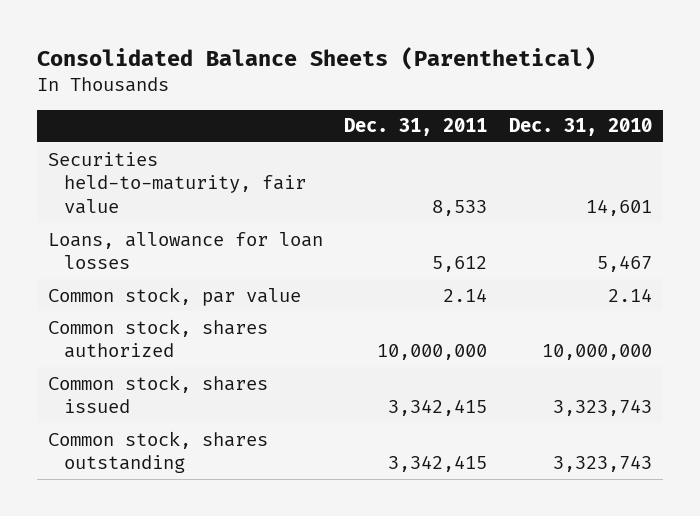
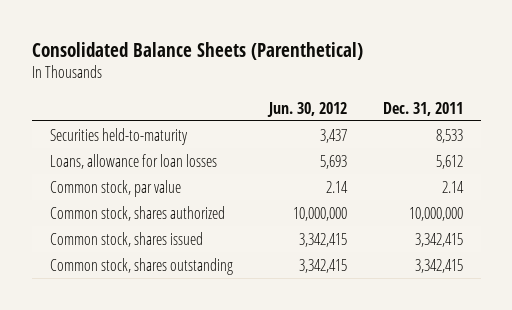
[508,118,652,137] Dec. 31, 2010 -> none
none -> [266,101,347,117] Jun. 30, 2012
[47,151,307,214] Securities held-to-maturity, fair value -> [49,127,188,145] Securities held-to-maturity

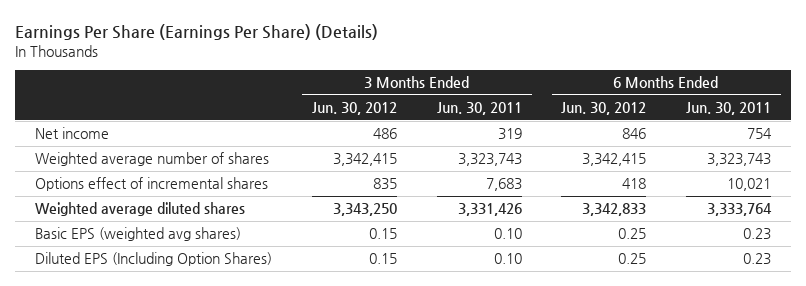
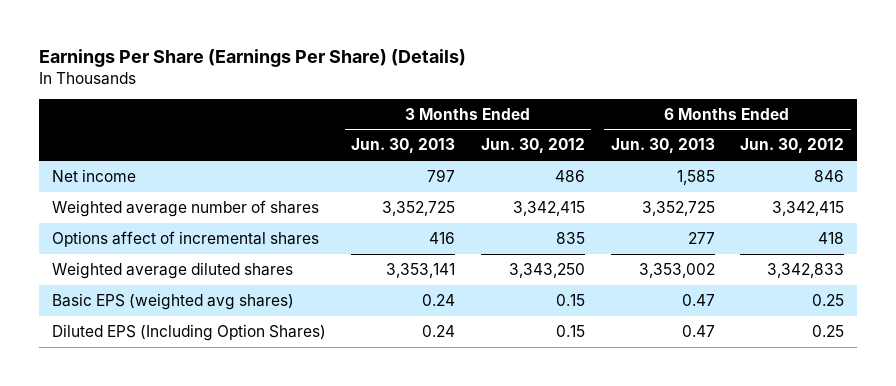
[436,102,522,116] Jun. 30, 2011 -> none
[686,102,772,116] Jun. 30, 2011 -> none
none -> [351,138,456,154] Jun. 30, 2013
none -> [610,138,715,154] Jun. 30, 2013
[34,177,268,192] Options effect of incremental shares -> [51,230,319,247] Options affect of incremental shares

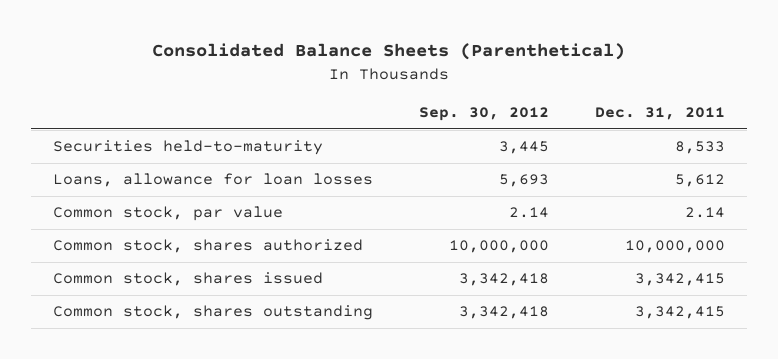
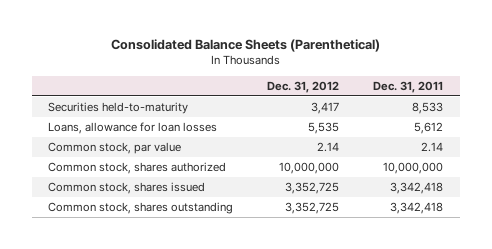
[418,106,549,121] Sep. 30, 2012 -> none
none -> [267,80,340,93] Dec. 31, 2012
[634,273,725,287] 3,342,415 -> [390,182,444,195] 3,342,418
[634,306,725,320] 3,342,415 -> [390,202,444,215] 3,342,418

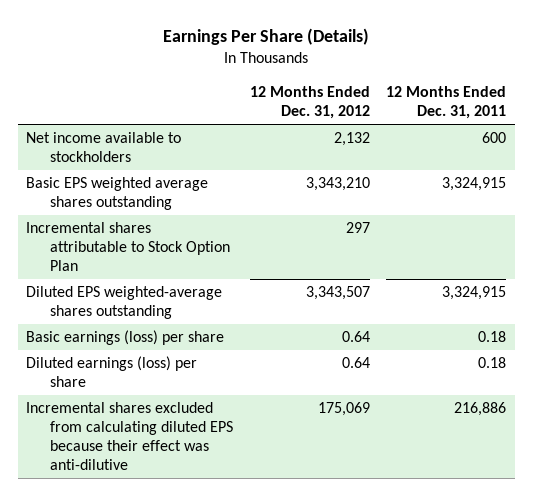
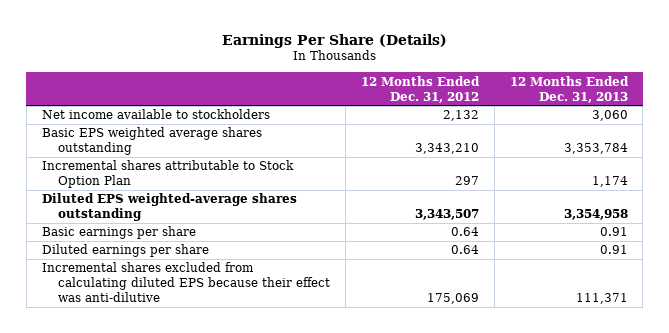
[386,86,507,120] 12 Months Ended Dec. 31, 2011 -> none
none -> [509,75,629,103] 12 Months Ended Dec. 31, 2013
[26,330,225,346] Basic earnings (loss) per share -> [41,226,196,240] Basic earnings per share
[26,356,198,388] Diluted earnings (loss) per share -> [41,244,209,258] Diluted earnings per share

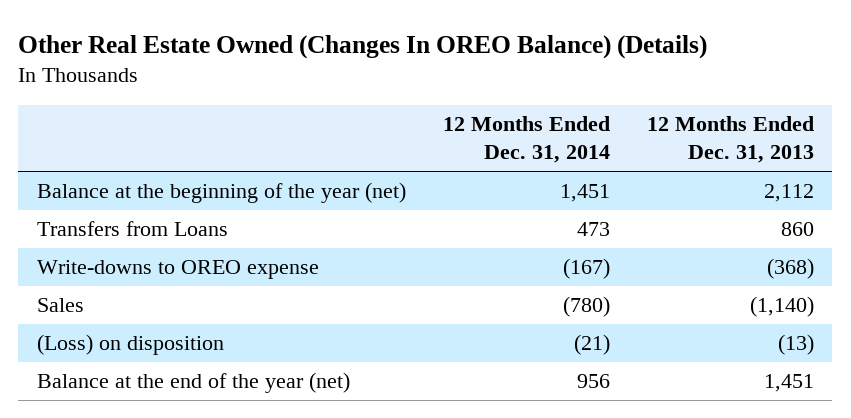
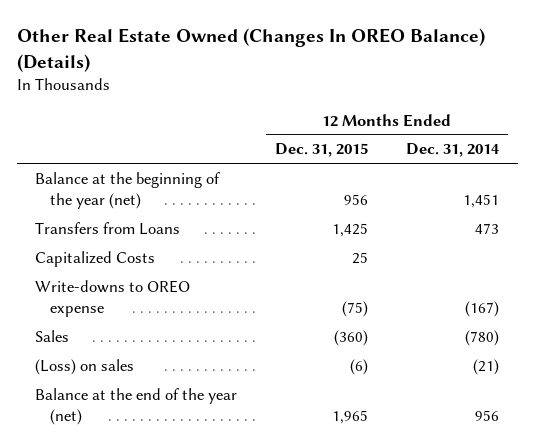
[646,115,814,164] 12 Months Ended Dec. 31, 2013 -> none
none -> [275,143,369,158] Dec. 31, 2015
none -> [35,250,156,267] Capitalized Costs
[36,334,224,356] (Loss) on disposition -> [35,358,135,375] (Loss) on sales

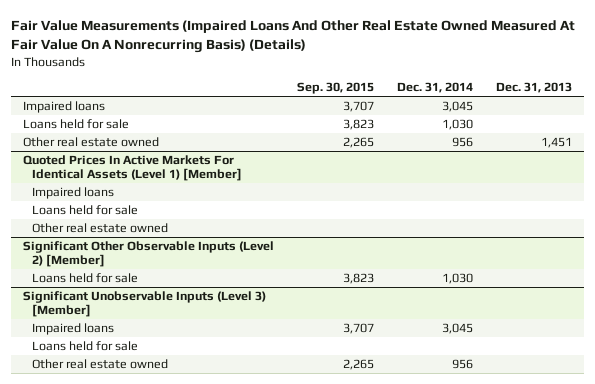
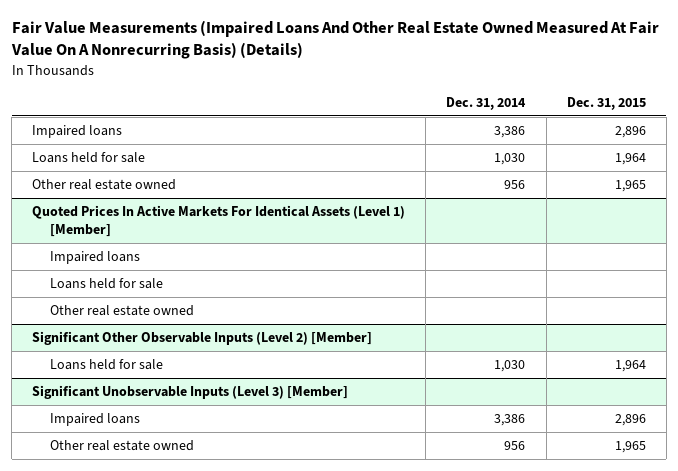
[296,82,374,95] Sep. 30, 2015 -> none
[496,82,573,94] Dec. 31, 2013 -> none
none -> [566,97,646,111] Dec. 31, 2015
[441,100,473,112] 3,045 -> [494,126,526,139] 3,386
[31,340,138,351] Loans held for sale -> none
[441,322,473,334] 3,045 -> [494,414,526,427] 3,386

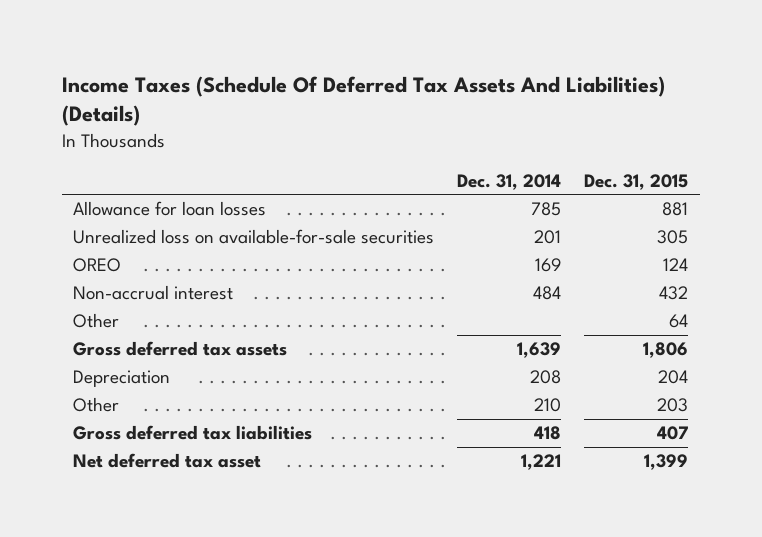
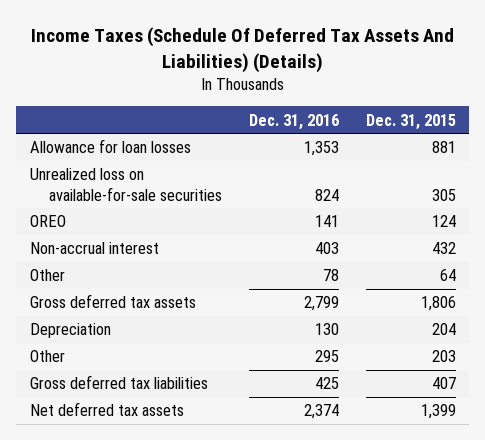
[457,173,562,190] Dec. 31, 2014 -> none
none -> [248,113,339,130] Dec. 31, 2016
[73,453,262,469] Net deferred tax asset -> [29,402,184,417] Net deferred tax assets

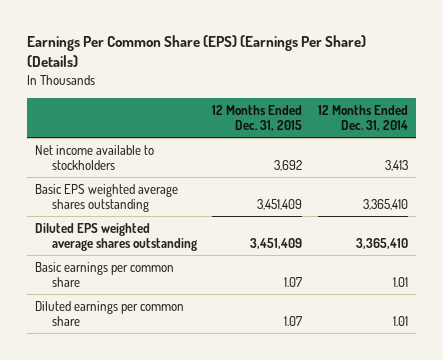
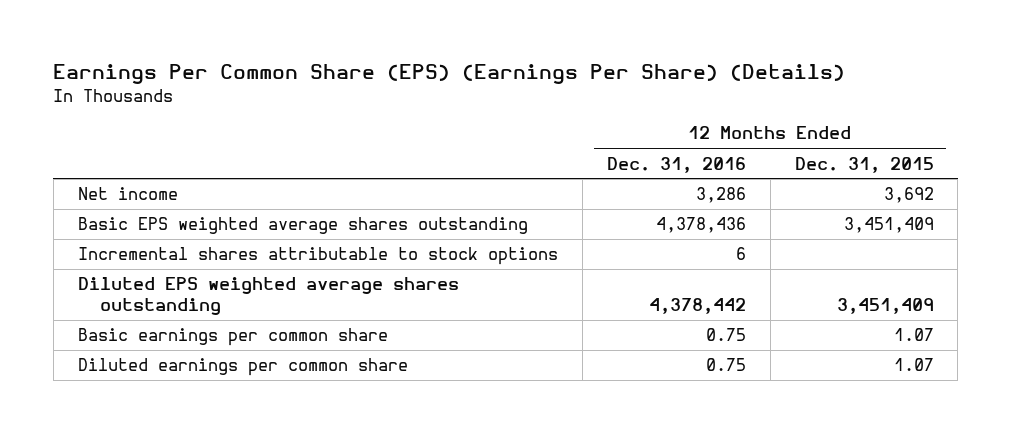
[318,104,409,132] 12 Months Ended Dec. 31, 2014 -> none
none -> [606,156,746,173] Dec. 31, 2016
[34,144,154,170] Net income available to stockholders -> [77,187,178,201] Net income
none -> [77,247,558,266] Incremental shares attributable to stock options

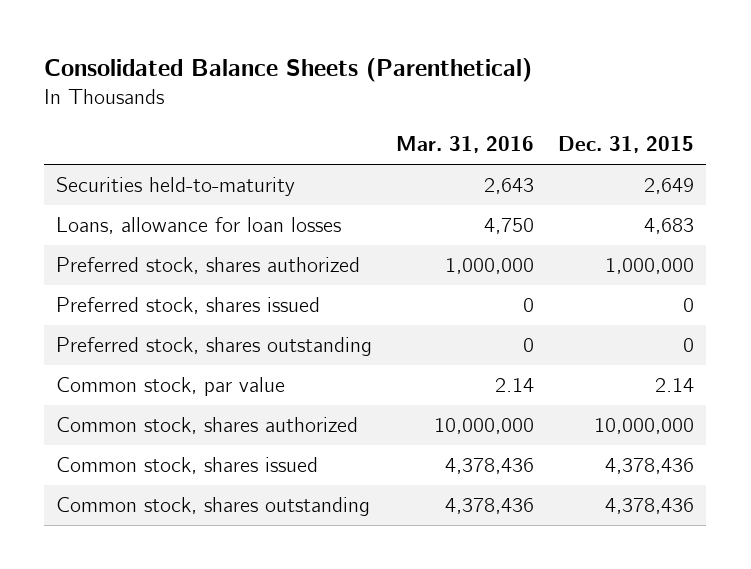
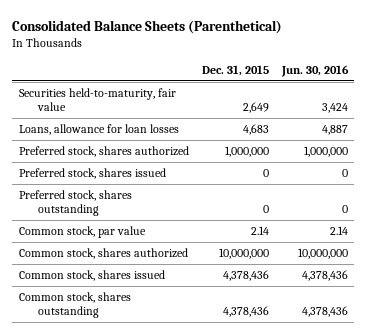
[396,136,535,154] Mar. 31, 2016 -> none
none -> [280,65,349,78] Jun. 30, 2016
[56,176,296,196] Securities held-to-maturity -> [18,87,176,112] Securities held-to-maturity, fair value

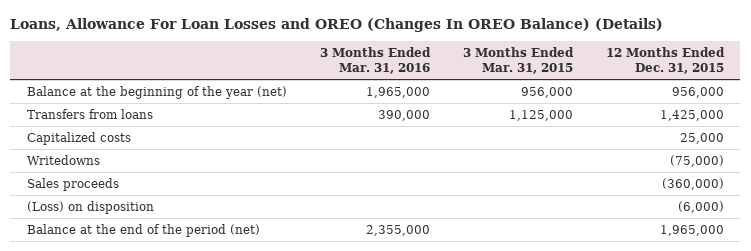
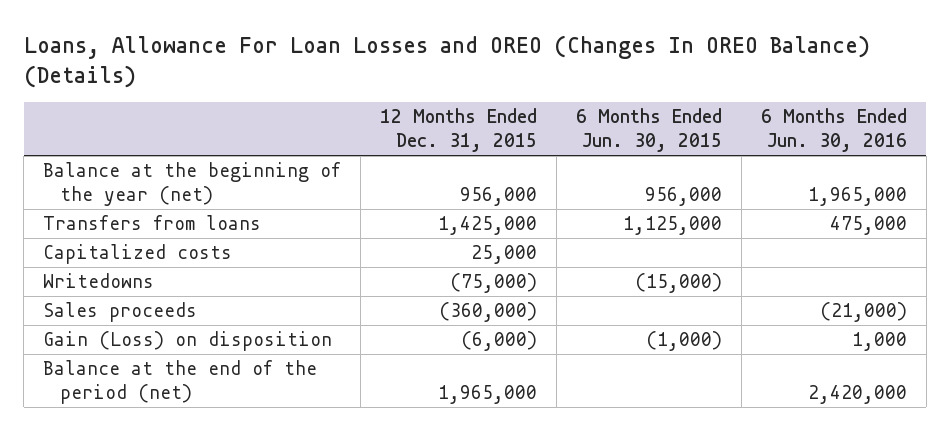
[319,47,431,75] 3 Months Ended Mar. 31, 2016 -> none
[462,47,574,75] 3 Months Ended Mar. 31, 2015 -> none
none -> [576,108,723,153] 6 Months Ended Jun. 30, 2015
none -> [760,108,907,153] 6 Months Ended Jun. 30, 2016
[26,201,154,215] (Loss) on disposition -> [43,331,333,352] Gain (Loss) on disposition

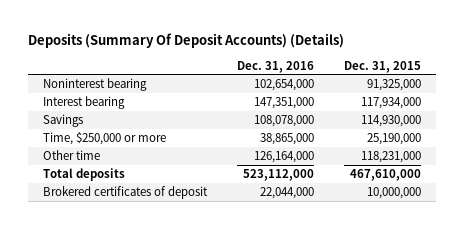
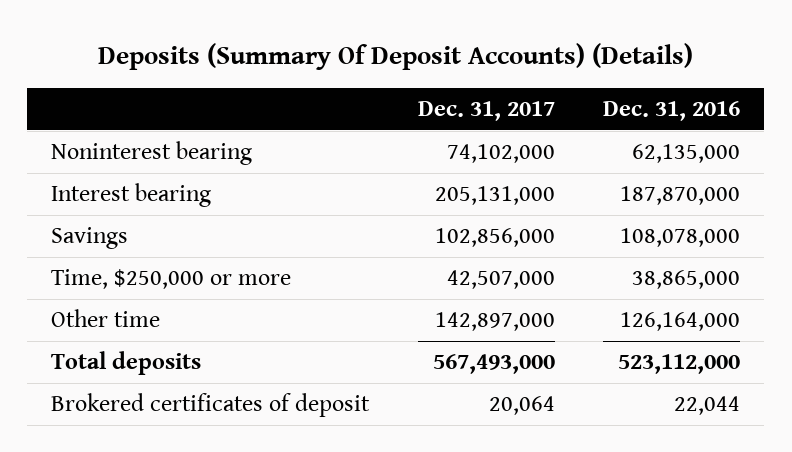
[344,60,422,73] Dec. 31, 2015 -> none
none -> [417,100,555,121] Dec. 31, 2017
[253,78,314,91] 102,654,000 -> [632,144,741,164] 62,135,000
[253,96,314,109] 147,351,000 -> [620,186,741,206] 187,870,000
[259,186,314,199] 22,044,000 -> [674,396,741,416] 22,044

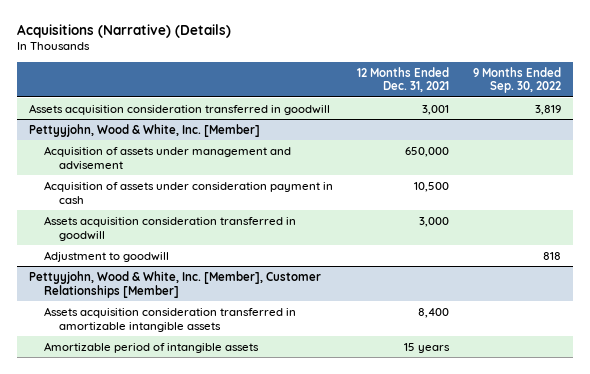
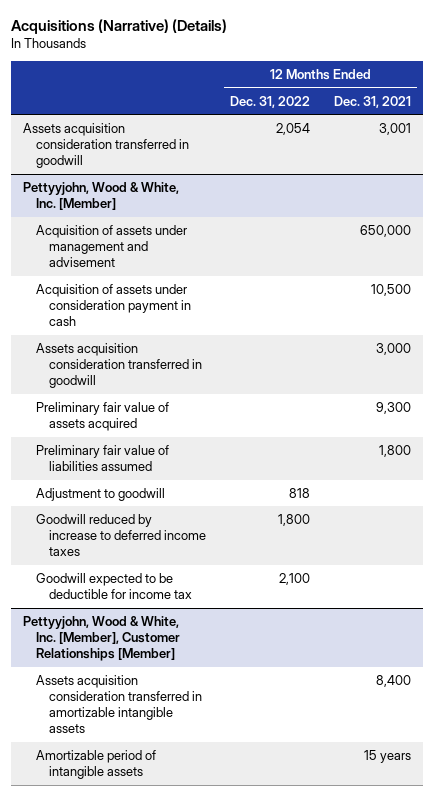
[472,66,561,94] 9 Months Ended Sep. 30, 2022 -> none
none -> [230,95,311,108] Dec. 31, 2022
none -> [36,401,170,432] Preliminary fair value of assets acquired
none -> [36,444,170,472] Preliminary fair value of liabilities assumed
none -> [36,513,207,557] Goodwill reduced by increase to deferred income taxes
none -> [36,572,193,600] Goodwill expected to be deductible for income tax

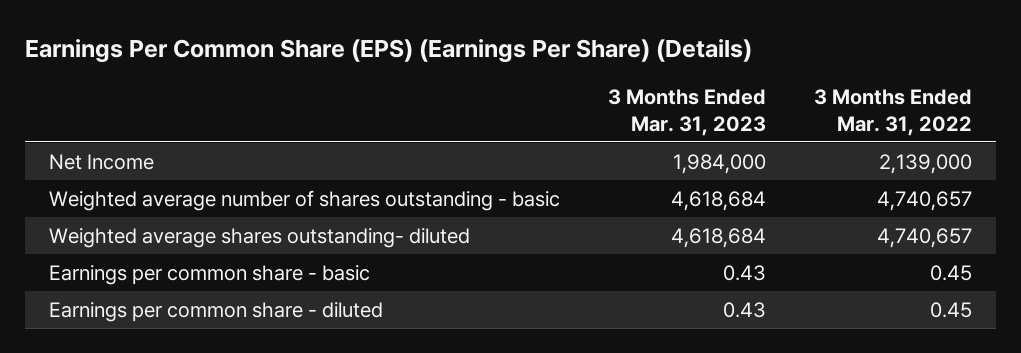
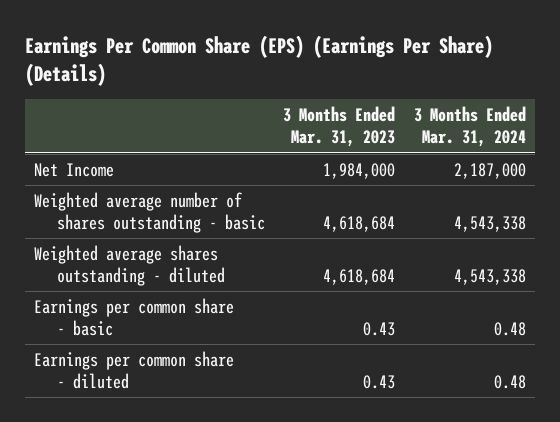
[814,88,973,136] 3 Months Ended Mar. 31, 2022 -> none
none -> [413,106,526,148] 3 Months Ended Mar. 31, 2024
[49,227,471,248] Weighted average shares outstanding- diluted -> [34,244,226,287] Weighted average shares outstanding - diluted

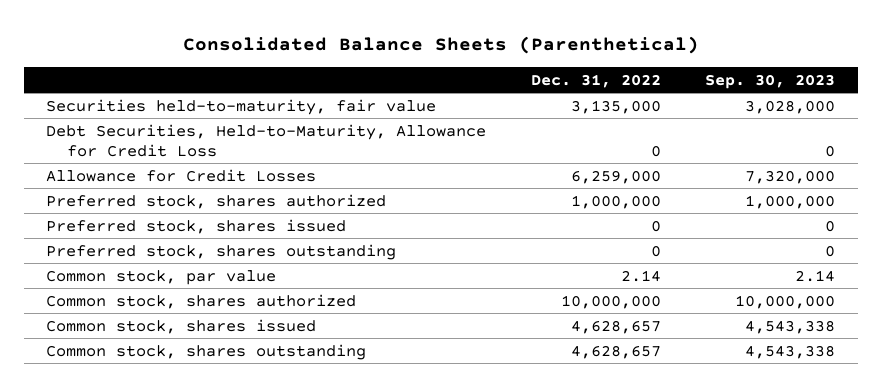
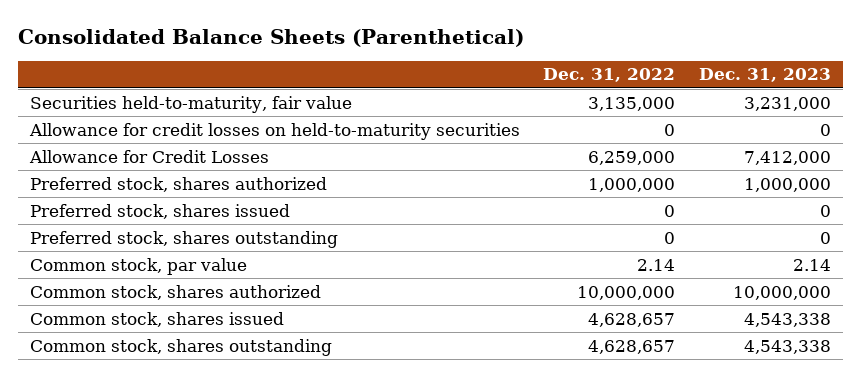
[705,73,836,89] Sep. 30, 2023 -> none
none -> [699,68,832,83] Dec. 31, 2023
[46,123,487,157] Debt Securities, Held-to-Maturity, Allowance for Credit Loss -> [28,122,520,140] Allowance for credit losses on held-to-maturity securities

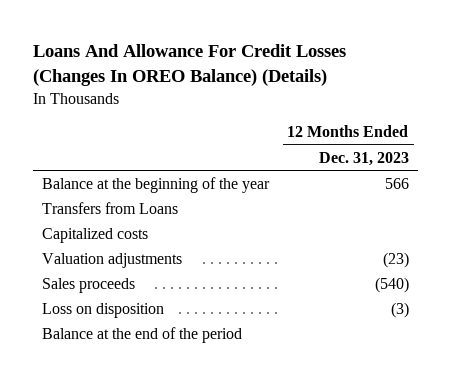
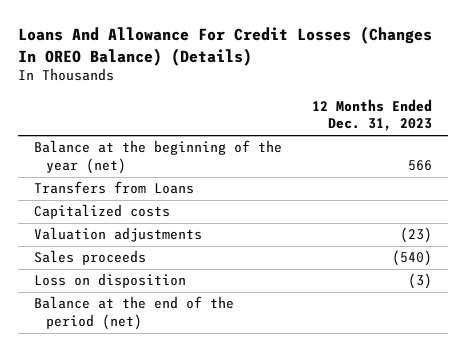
[42,176,271,193] Balance at the beginning of the year -> [33,140,282,175] Balance at the beginning of the year (net)
[42,326,243,343] Balance at the end of the period -> [33,296,234,331] Balance at the end of the period (net)

